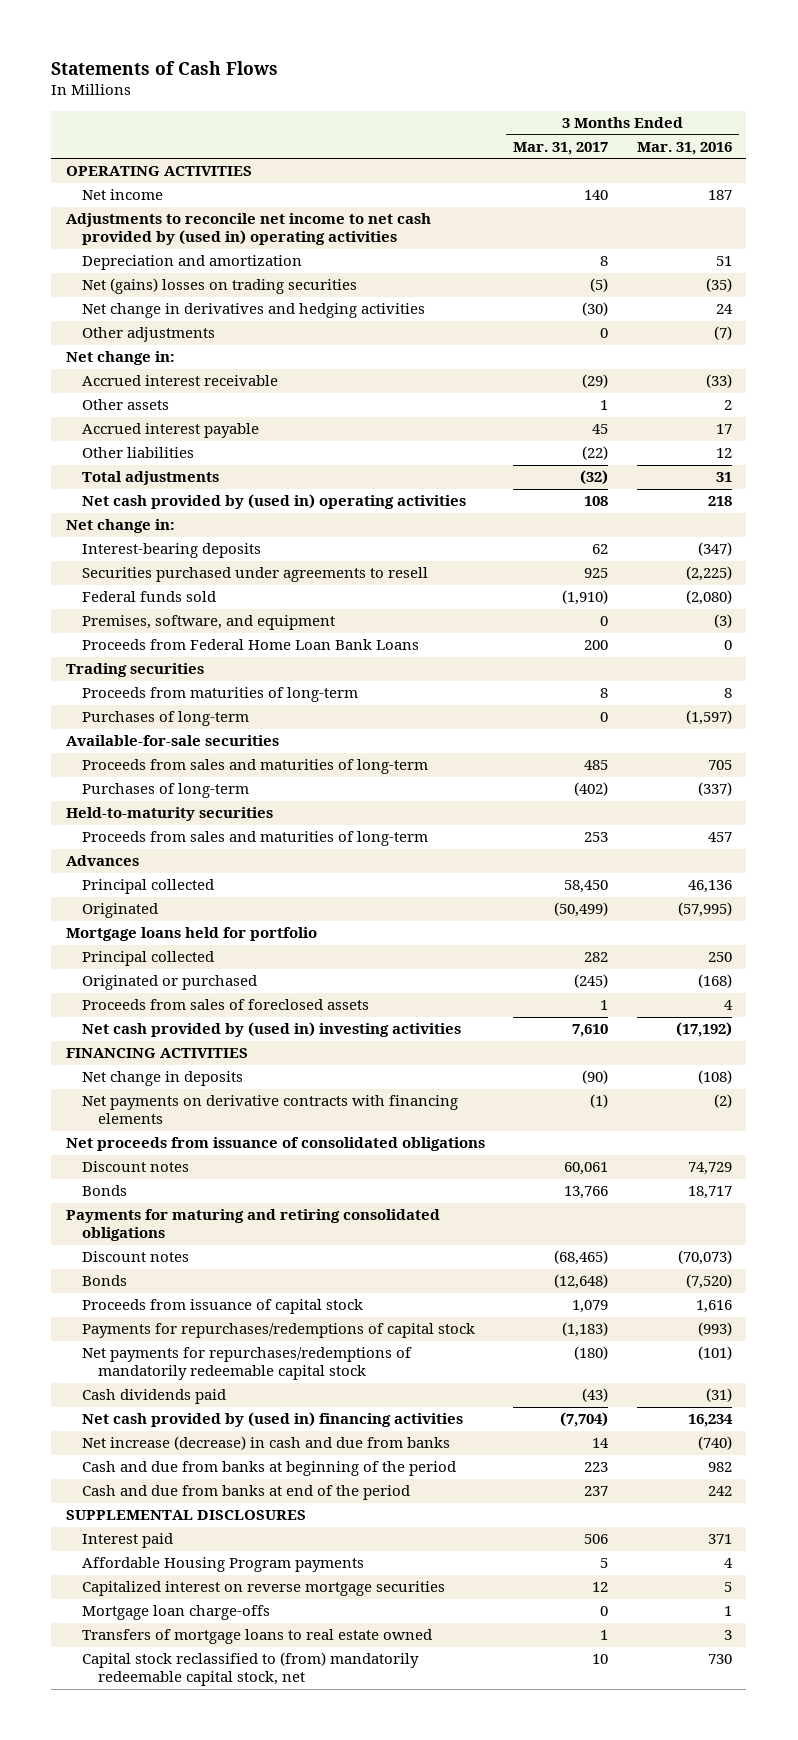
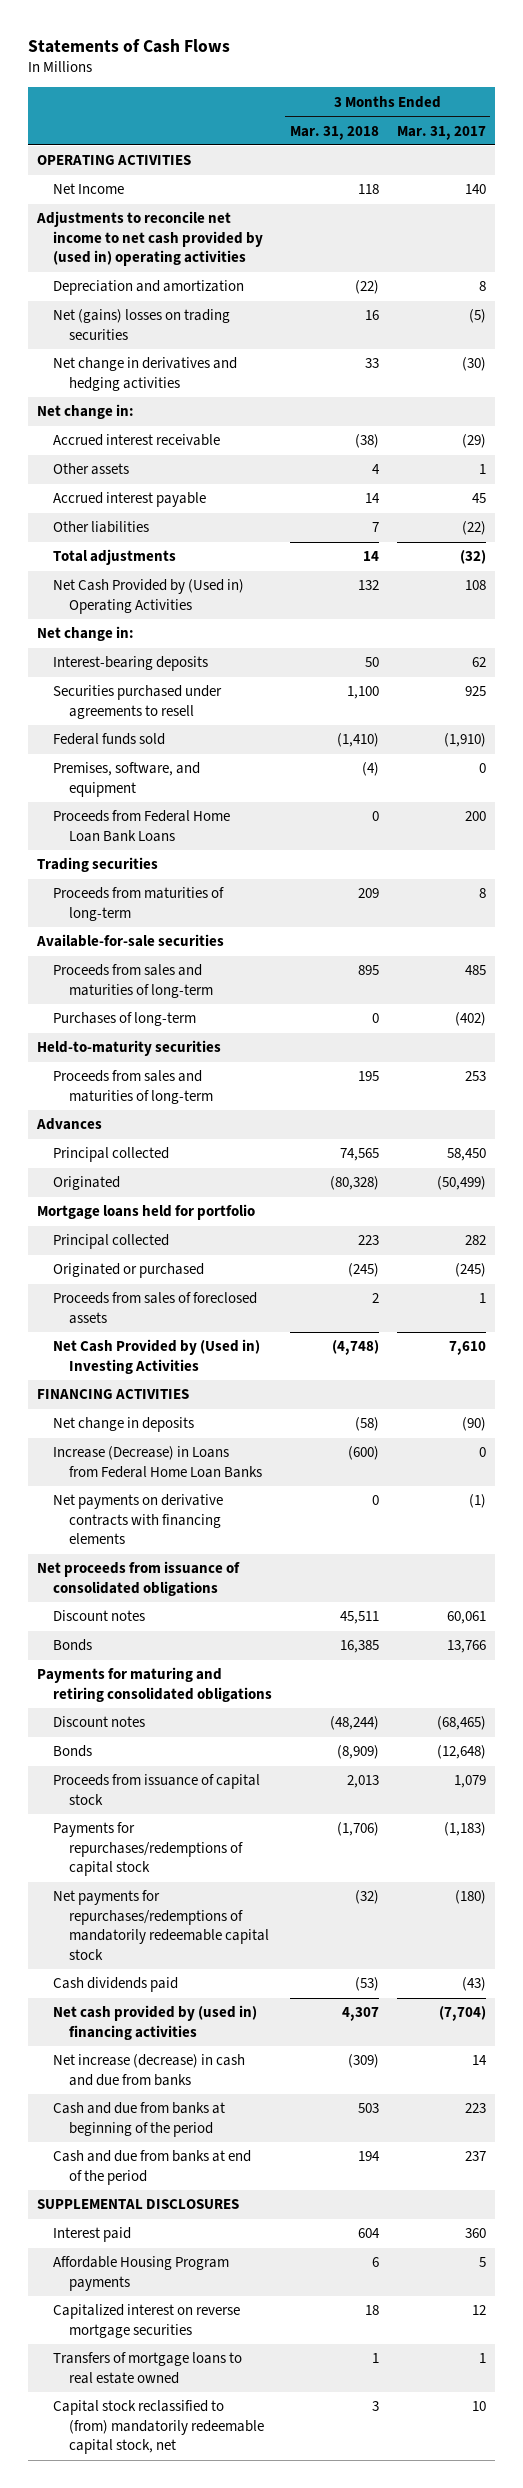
[637,141,733,155] Mar. 31, 2016 -> none
none -> [289,125,379,140] Mar. 31, 2018
[81,189,163,201] Net income -> [52,183,124,195] Net Income
[81,327,215,343] Other adjustments -> none
[81,494,466,510] Net cash provided by (used in) operating activities -> [52,579,244,614] Net Cash Provided by (Used in) Operating Activities
[81,711,249,727] Purchases of long-term -> none
[81,1022,461,1038] Net cash provided by (used in) investing activities -> [52,1339,260,1374] Net Cash Provided by (Used in) Investing Activities
none -> [52,1446,262,1478] Increase (Decrease) in Loans from Federal Home Loan Banks
[584,1534,609,1545] 506 -> [464,2228,486,2239] 360
[81,1605,270,1621] Mortgage loan charge-offs -> none

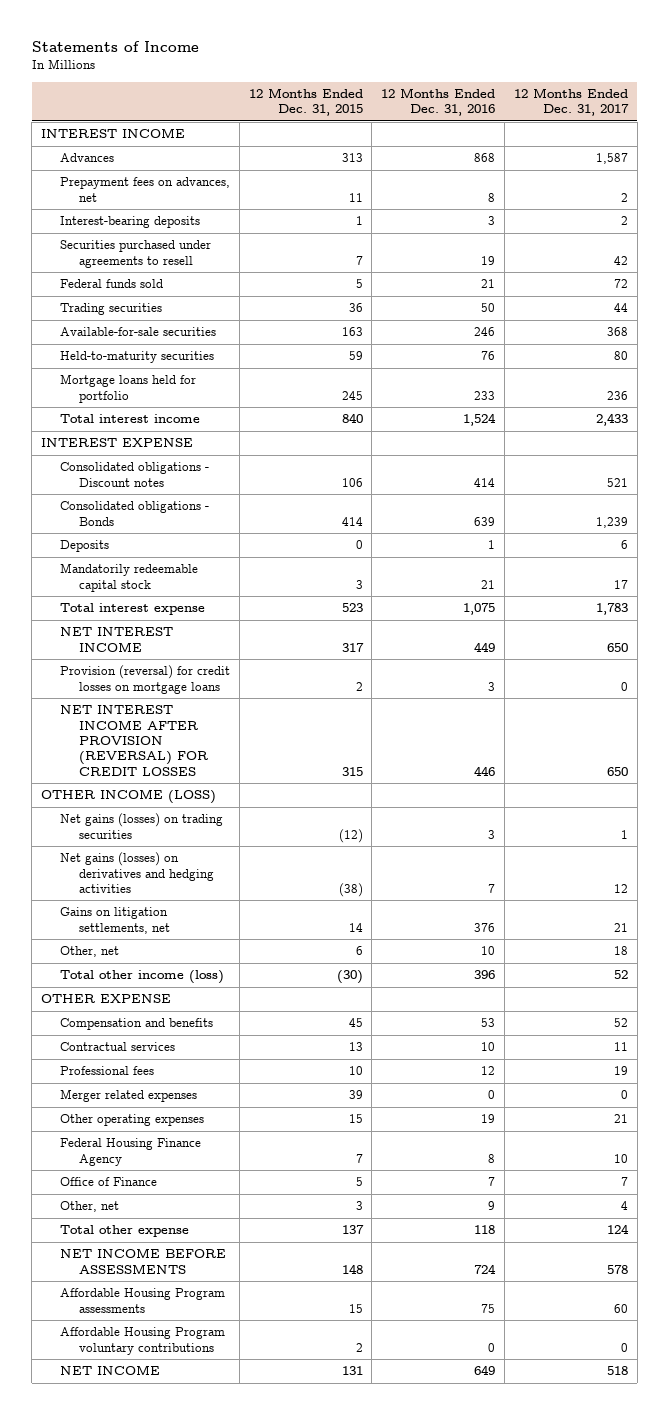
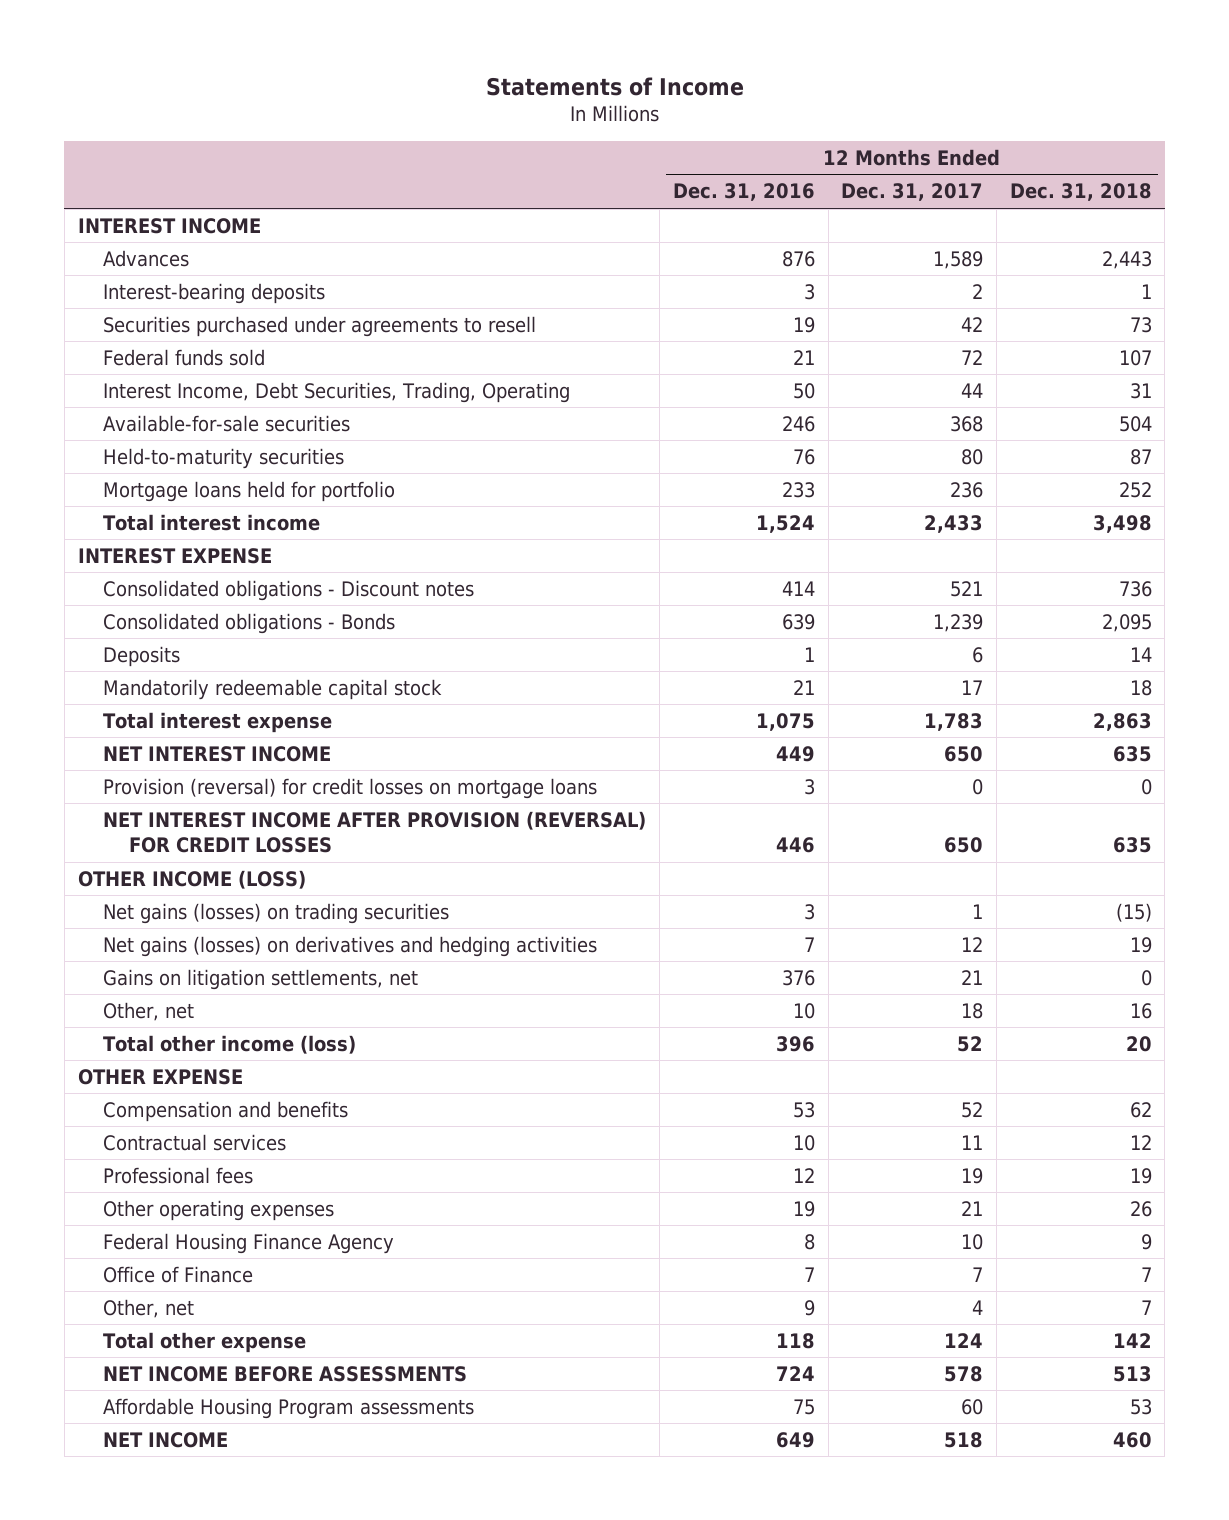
[248,88,363,117] 12 Months Ended Dec. 31, 2015 -> none
none -> [1009,183,1152,202] Dec. 31, 2018
[59,177,230,202] Prepayment fees on advances, net -> none
[474,153,496,163] 868 -> [781,250,815,267] 876
[595,153,628,165] 1,587 -> [933,250,984,269] 1,589
[59,303,162,316] Trading securities -> [103,381,571,403] Interest Income, Debt Securities, Trading, Operating
[59,1089,197,1103] Merger related expenses -> none
[59,1327,225,1355] Affordable Housing Program voluntary contributions -> none

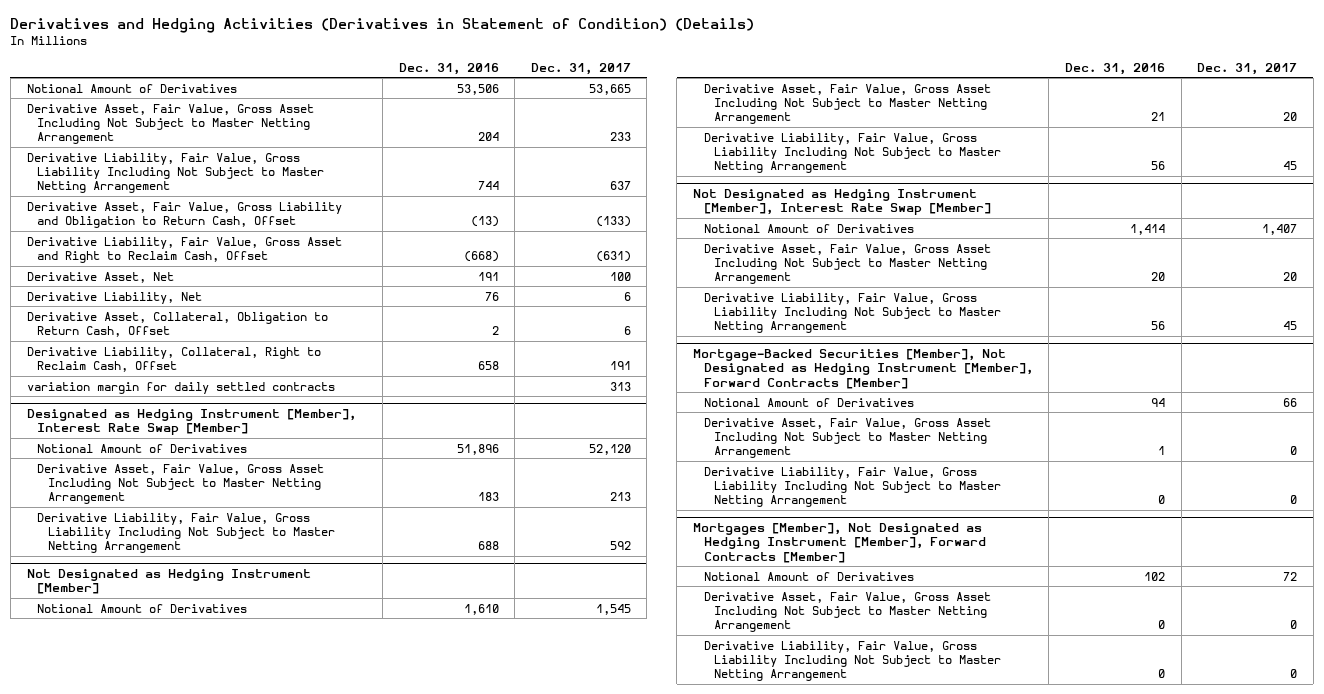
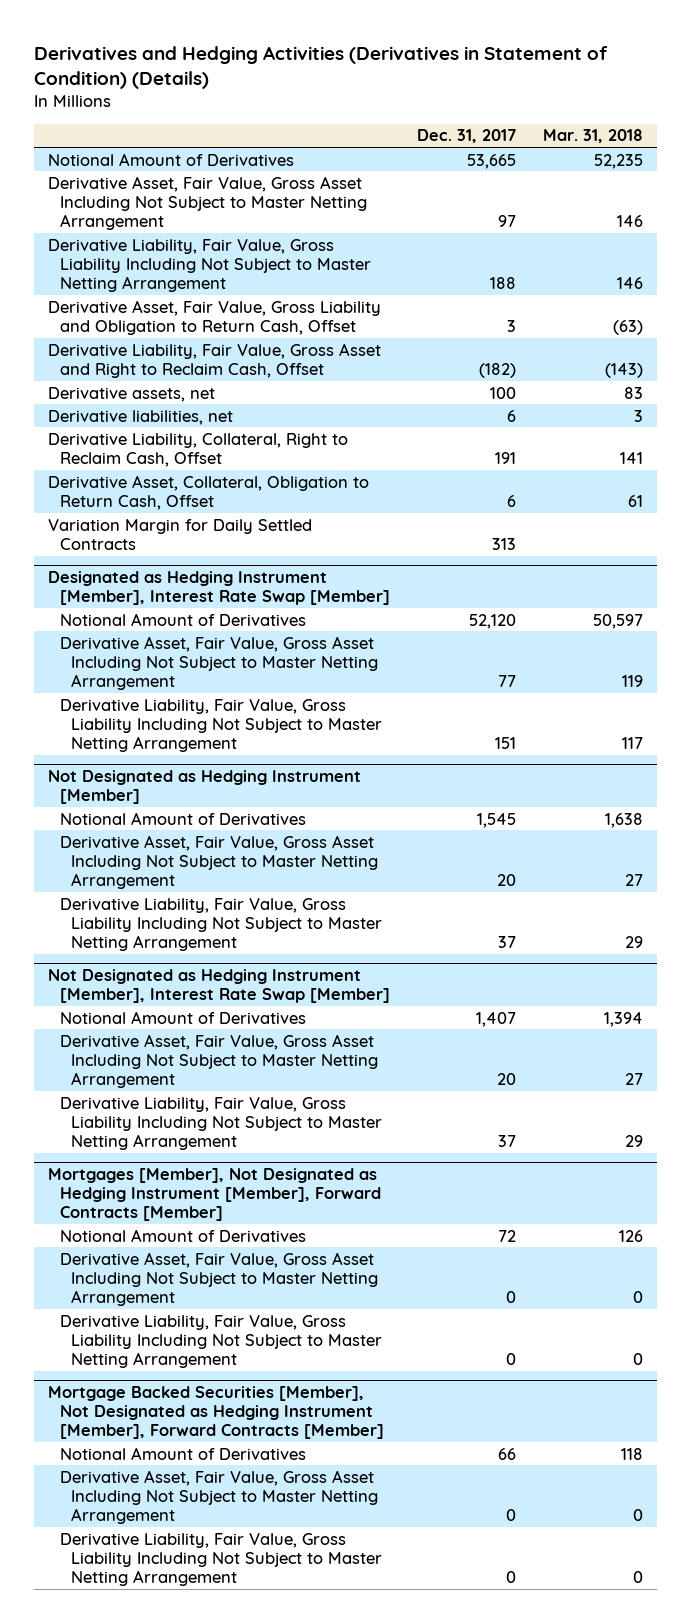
[398,62,499,75] Dec. 31, 2016 -> none
none -> [542,129,643,144] Mar. 31, 2018
[609,132,631,142] 233 -> [497,214,516,227] 97
[609,181,631,191] 637 -> [489,276,516,289] 188
[595,215,631,227] (133) -> [506,319,516,332] 3
[595,250,631,262] (631) -> [478,362,516,378] (182)
[26,271,174,283] Derivative Asset, Net -> [47,386,215,402] Derivative assets, net
[26,291,202,304] Derivative Liability, Net -> [47,409,233,425] Derivative liabilities, net
[26,311,328,337] Derivative Asset, Collateral, Obligation to Return Cash, Offset -> [47,474,369,510] Derivative Asset, Collateral, Obligation to Return Cash, Offset
[26,381,335,394] variation margin for daily settled contracts -> [47,518,312,550] Variation Margin for Daily Settled Contracts
[609,492,631,502] 213 -> [497,674,516,687] 77
[609,541,631,551] 592 -> [494,736,516,749] 151
[1283,161,1298,171] 45 -> [497,935,516,948] 37
[692,348,1033,389] Mortgage-Backed Securities [Member], Not Designated as Hedging Instrument [Member], Forward Contracts [Member] -> none
[703,397,914,407] Notional Amount of Derivatives -> none
[703,417,991,459] Derivative Asset, Fair Value, Gross Asset Including Not Subject to Master Netting Arrangement -> none
[703,466,1002,508] Derivative Liability, Fair Value, Gross Liability Including Not Subject to Master Netting Arrangement -> none
[1283,321,1298,331] 45 -> [497,1134,516,1147] 37
none -> [47,1386,384,1440] Mortgage Backed Securities [Member], Not Designated as Hedging Instrument [Member], Forward Contracts [Member]
none -> [59,1446,306,1460] Notional Amount of Derivatives
none -> [59,1469,379,1524] Derivative Asset, Fair Value, Gross Asset Including Not Subject to Master Netting Arrangement
none -> [59,1532,383,1586] Derivative Liability, Fair Value, Gross Liability Including Not Subject to Master Netting Arrangement

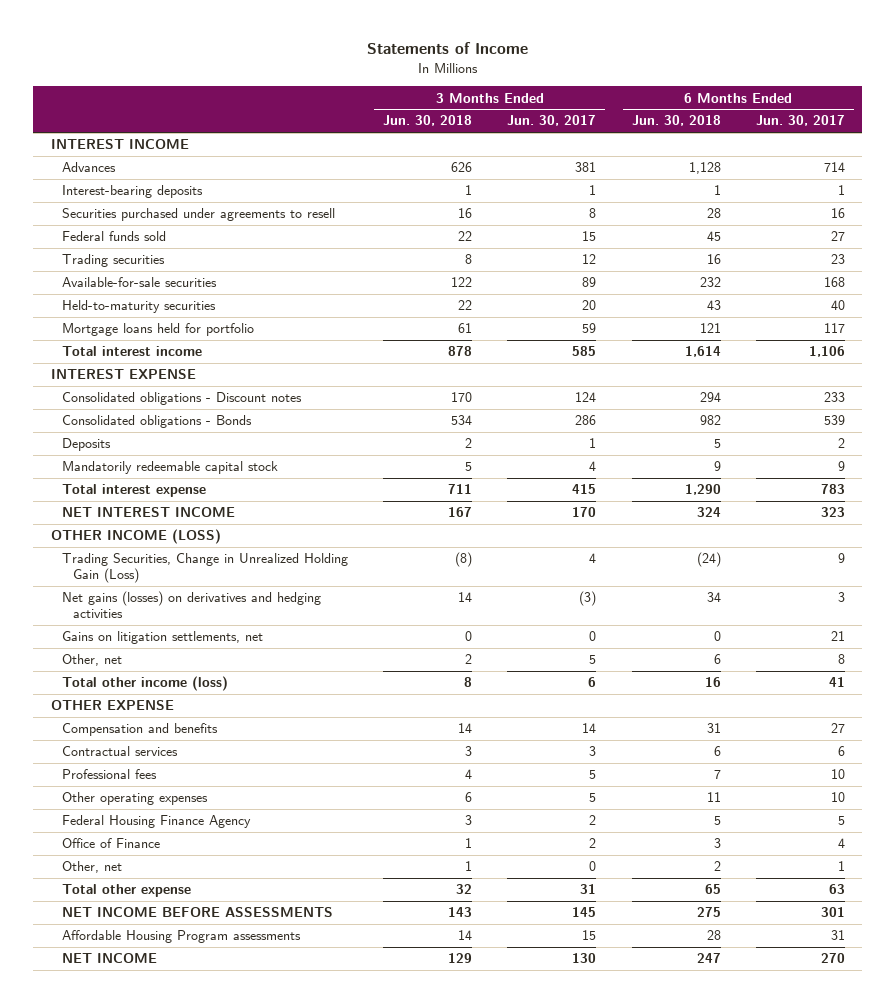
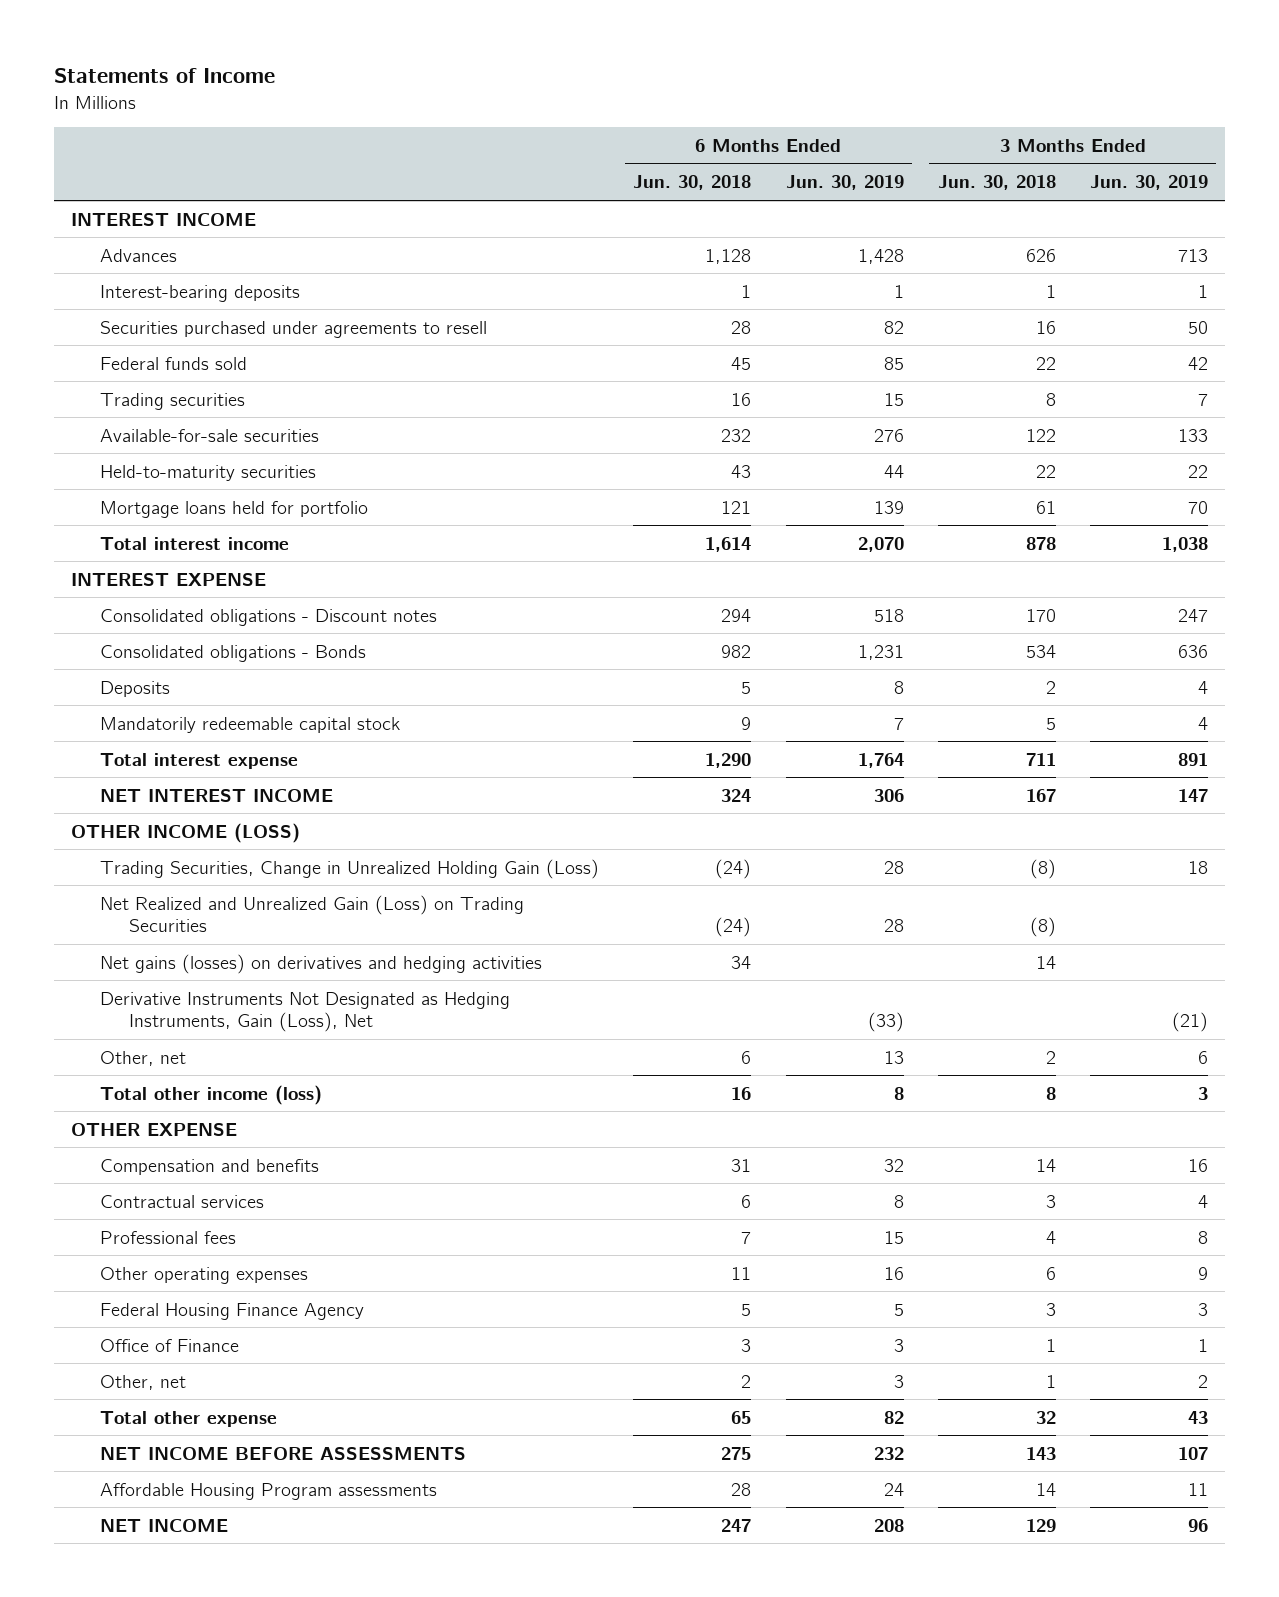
[507,115,597,127] Jun. 30, 2017 -> none
[755,115,845,127] Jun. 30, 2017 -> none
none -> [785,175,904,191] Jun. 30, 2019
none -> [1089,175,1208,191] Jun. 30, 2019
none -> [100,894,525,932] Net Realized and Unrealized Gain (Loss) on Trading Securities
[61,631,263,645] Gains on litigation settlements, net -> none
none -> [100,991,511,1032] Derivative Instruments Not Designated as Hedging Instruments, Gain (Loss), Net

